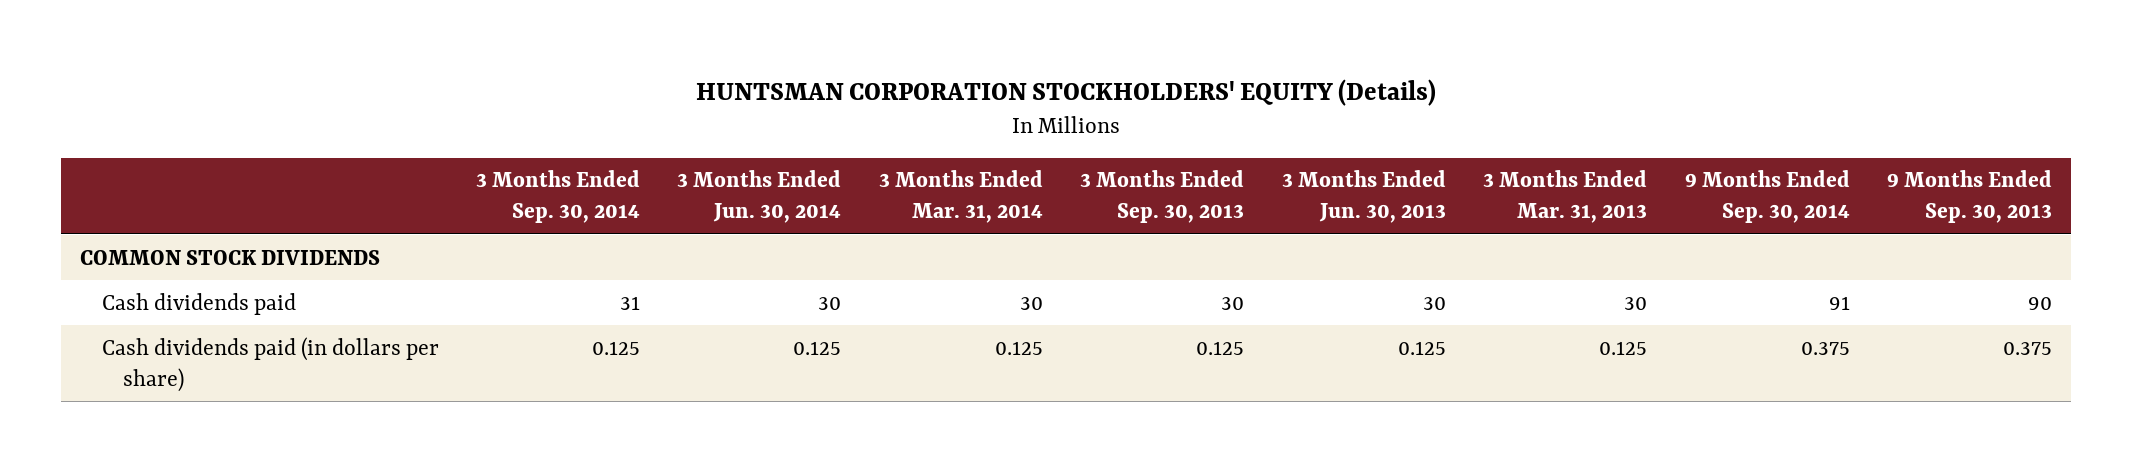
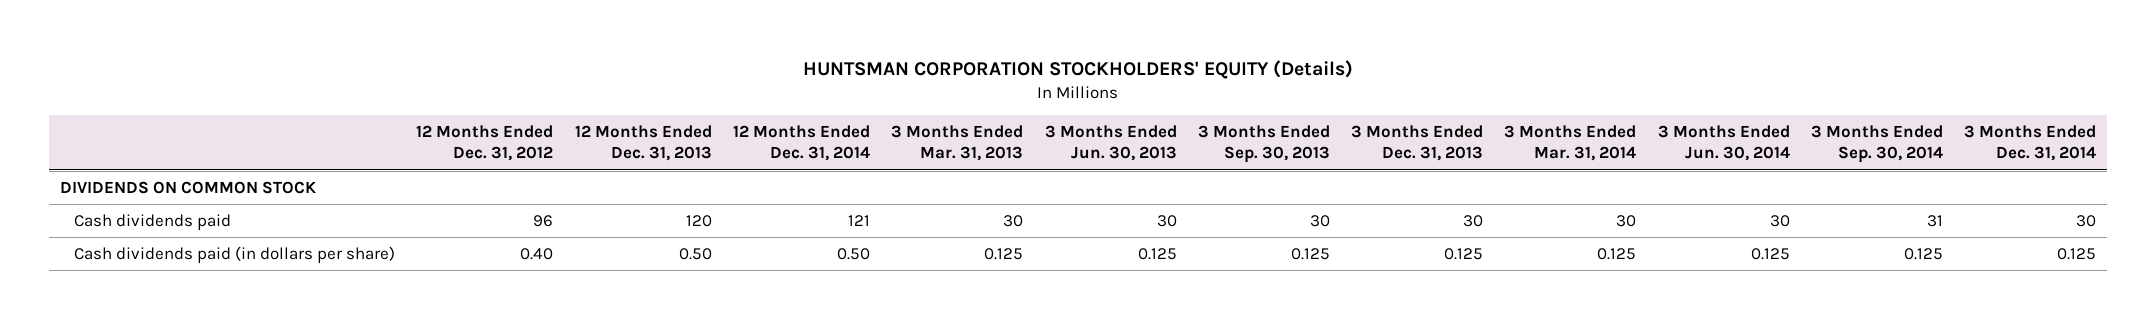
[1684,170,1850,224] 9 Months Ended Sep. 30, 2014 -> none
[1887,170,2053,224] 9 Months Ended Sep. 30, 2013 -> none
none -> [416,124,554,162] 12 Months Ended Dec. 31, 2012
none -> [574,124,712,162] 12 Months Ended Dec. 31, 2013
none -> [732,124,870,162] 12 Months Ended Dec. 31, 2014
none -> [1351,124,1484,162] 3 Months Ended Dec. 31, 2013
none -> [1964,124,2097,162] 3 Months Ended Dec. 31, 2014
[79,249,380,265] COMMON STOCK DIVIDENDS -> [59,180,316,194] DIVIDENDS ON COMMON STOCK

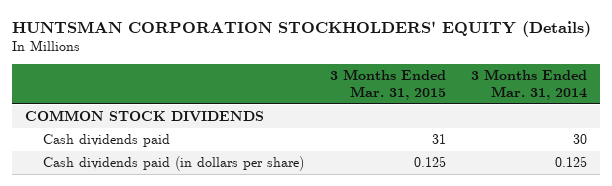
[416,124,554,162] 12 Months Ended Dec. 31, 2012 -> none
[574,124,712,162] 12 Months Ended Dec. 31, 2013 -> none
[732,124,870,162] 12 Months Ended Dec. 31, 2014 -> none
[891,124,1024,162] 3 Months Ended Mar. 31, 2013 -> none
[1044,124,1177,162] 3 Months Ended Jun. 30, 2013 -> none
[1197,124,1330,164] 3 Months Ended Sep. 30, 2013 -> none
[1351,124,1484,162] 3 Months Ended Dec. 31, 2013 -> none
[1657,124,1790,162] 3 Months Ended Jun. 30, 2014 -> none
[1810,124,1943,164] 3 Months Ended Sep. 30, 2014 -> none
[1964,124,2097,162] 3 Months Ended Dec. 31, 2014 -> none
none -> [329,69,446,100] 3 Months Ended Mar. 31, 2015
[59,180,316,194] DIVIDENDS ON COMMON STOCK -> [24,110,264,123] COMMON STOCK DIVIDENDS

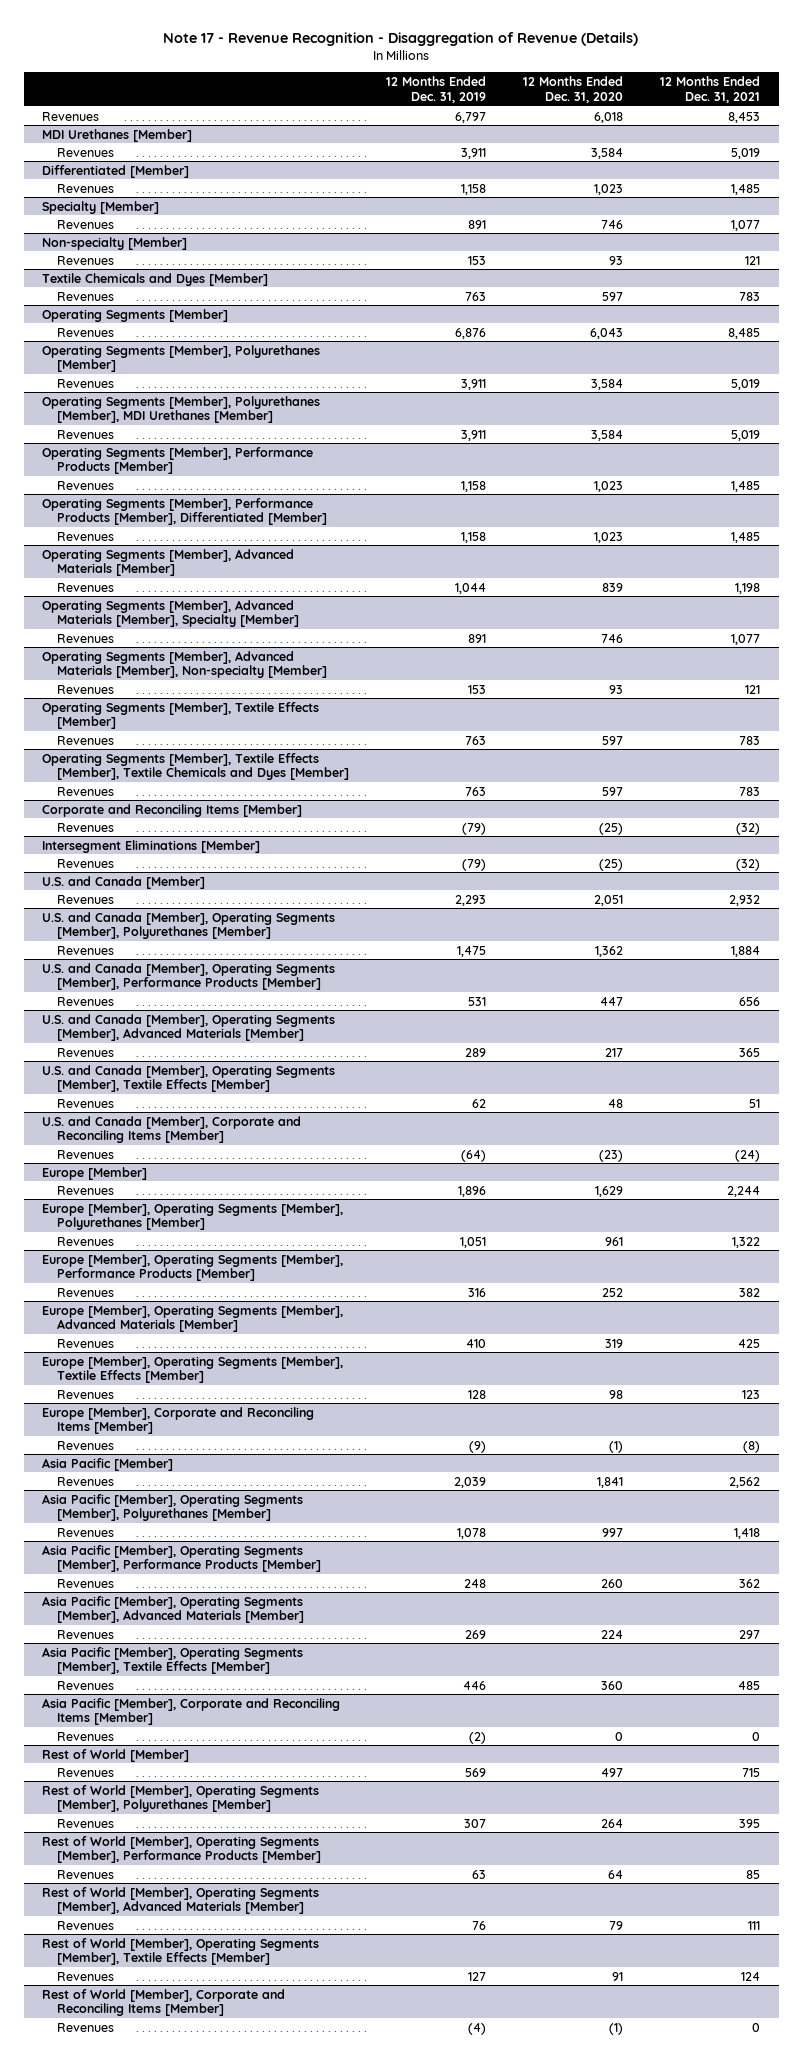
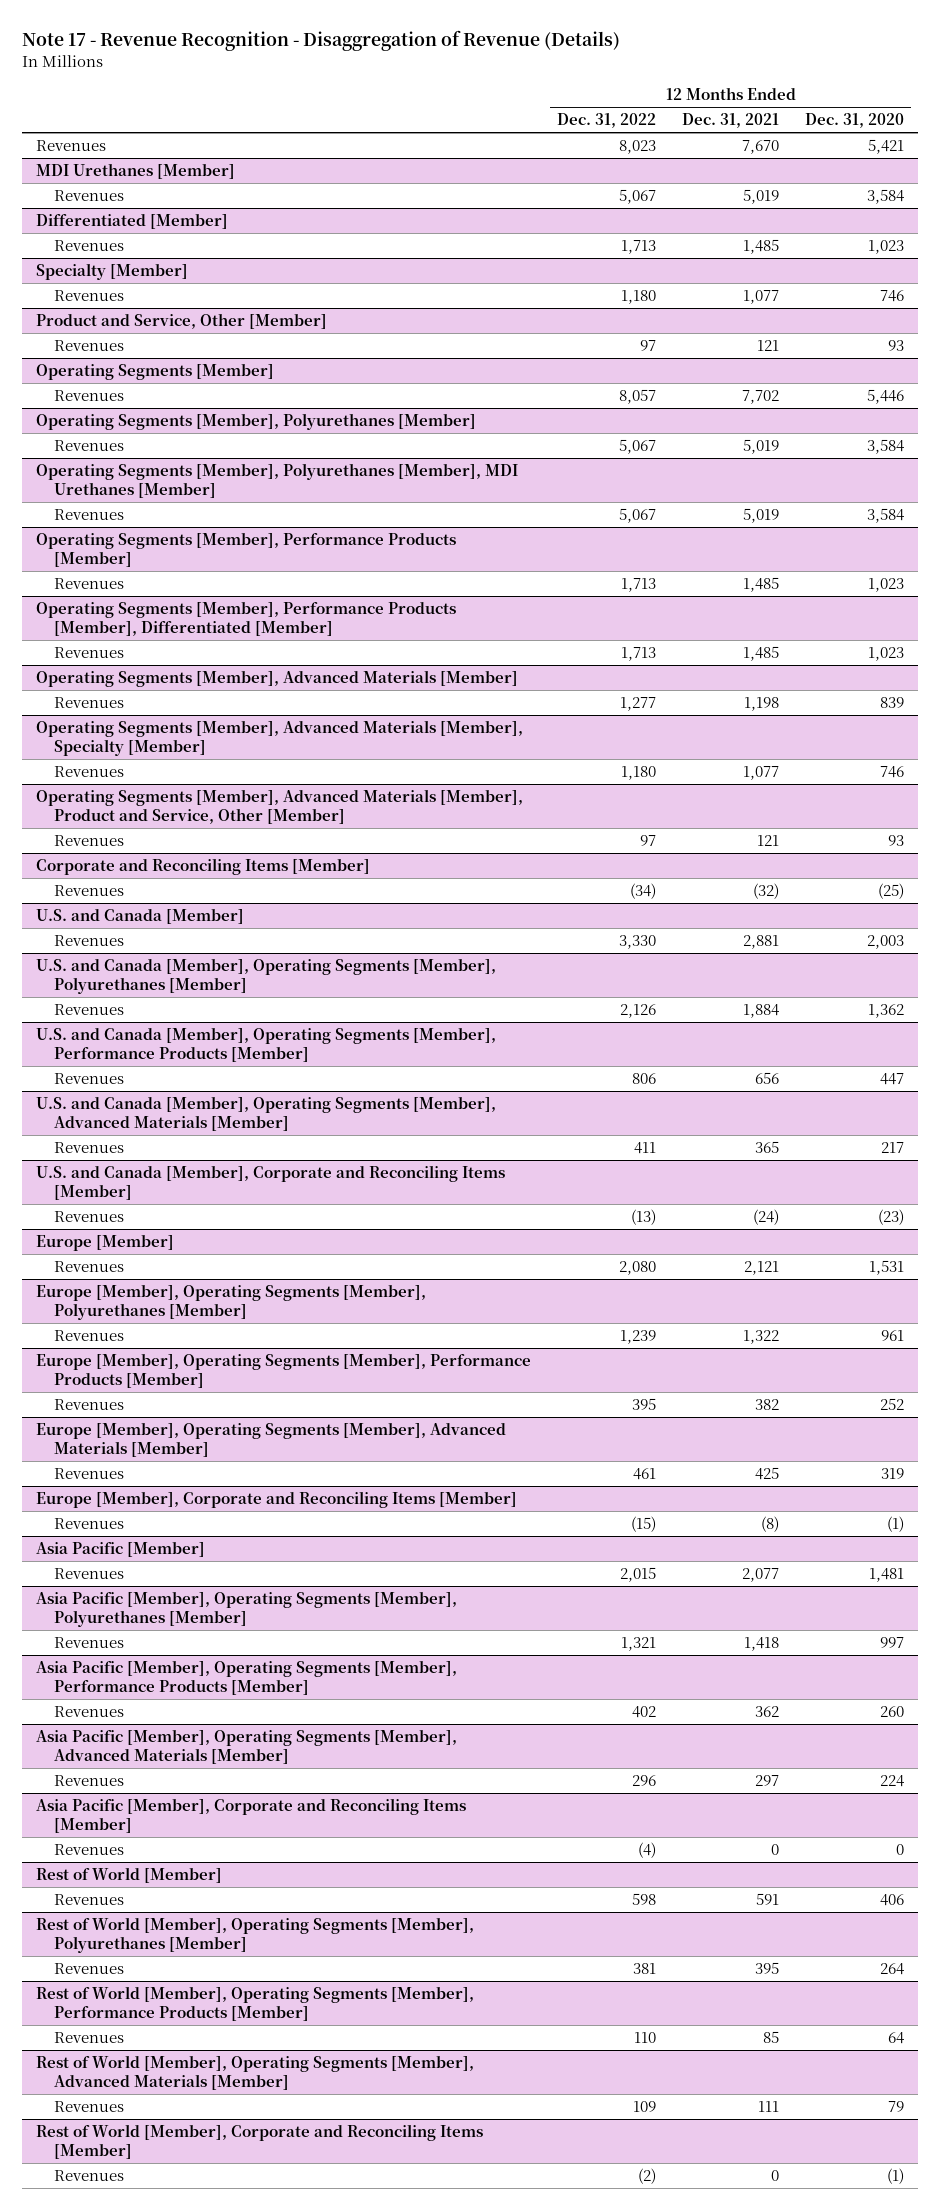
[385,76,486,103] 12 Months Ended Dec. 31, 2019 -> none
none -> [556,113,656,129] Dec. 31, 2022
[594,111,624,123] 6,018 -> [868,139,905,155] 5,421
[728,111,761,123] 8,453 -> [742,140,780,155] 7,670
[42,236,188,250] Non-specialty [Member] -> none
none -> [35,313,327,330] Product and Service, Other [Member]
[42,272,269,286] Textile Chemicals and Dyes [Member] -> none
[56,291,114,301] Revenues -> none
[590,327,624,339] 6,043 -> [867,389,905,405] 5,446
[728,327,761,339] 8,485 -> [742,390,780,405] 7,702
[42,650,327,679] Operating Segments [Member], Advanced Materials [Member], Non-specialty [Member] -> none
none -> [35,789,523,825] Operating Segments [Member], Advanced Materials [Member], Product and Service, Other [Member]
[42,701,320,730] Operating Segments [Member], Textile Effects [Member] -> none
[56,735,114,745] Revenues -> none
[42,752,349,781] Operating Segments [Member], Textile Effects [Member], Textile Chemicals and Dyes [Member] -> none
[56,786,114,796] Revenues -> none
[42,839,261,853] Intersegment Eliminations [Member] -> none
[56,858,114,868] Revenues -> none
[594,894,624,906] 2,051 -> [867,935,905,950] 2,003
[729,894,761,906] 2,932 -> [743,935,780,950] 2,881
[42,1064,336,1093] U.S. and Canada [Member], Operating Segments [Member], Textile Effects [Member] -> none
[56,1098,114,1108] Revenues -> none
[595,1185,624,1197] 1,629 -> [869,1260,905,1276] 1,531
[727,1185,761,1197] 2,244 -> [744,1261,780,1276] 2,121
[42,1355,344,1384] Europe [Member], Operating Segments [Member], Textile Effects [Member] -> none
[56,1389,114,1399] Revenues -> none
[597,1476,624,1488] 1,841 -> [869,1568,905,1583] 1,481
[729,1476,761,1488] 2,562 -> [742,1568,780,1583] 2,077
[42,1646,304,1675] Asia Pacific [Member], Operating Segments [Member], Textile Effects [Member] -> none
[56,1680,114,1690] Revenues -> none
[601,1767,624,1777] 497 -> [880,1894,905,1907] 406
[742,1767,761,1777] 715 -> [756,1893,780,1906] 591
[42,1937,320,1966] Rest of World [Member], Operating Segments [Member], Textile Effects [Member] -> none
[56,1971,114,1981] Revenues -> none

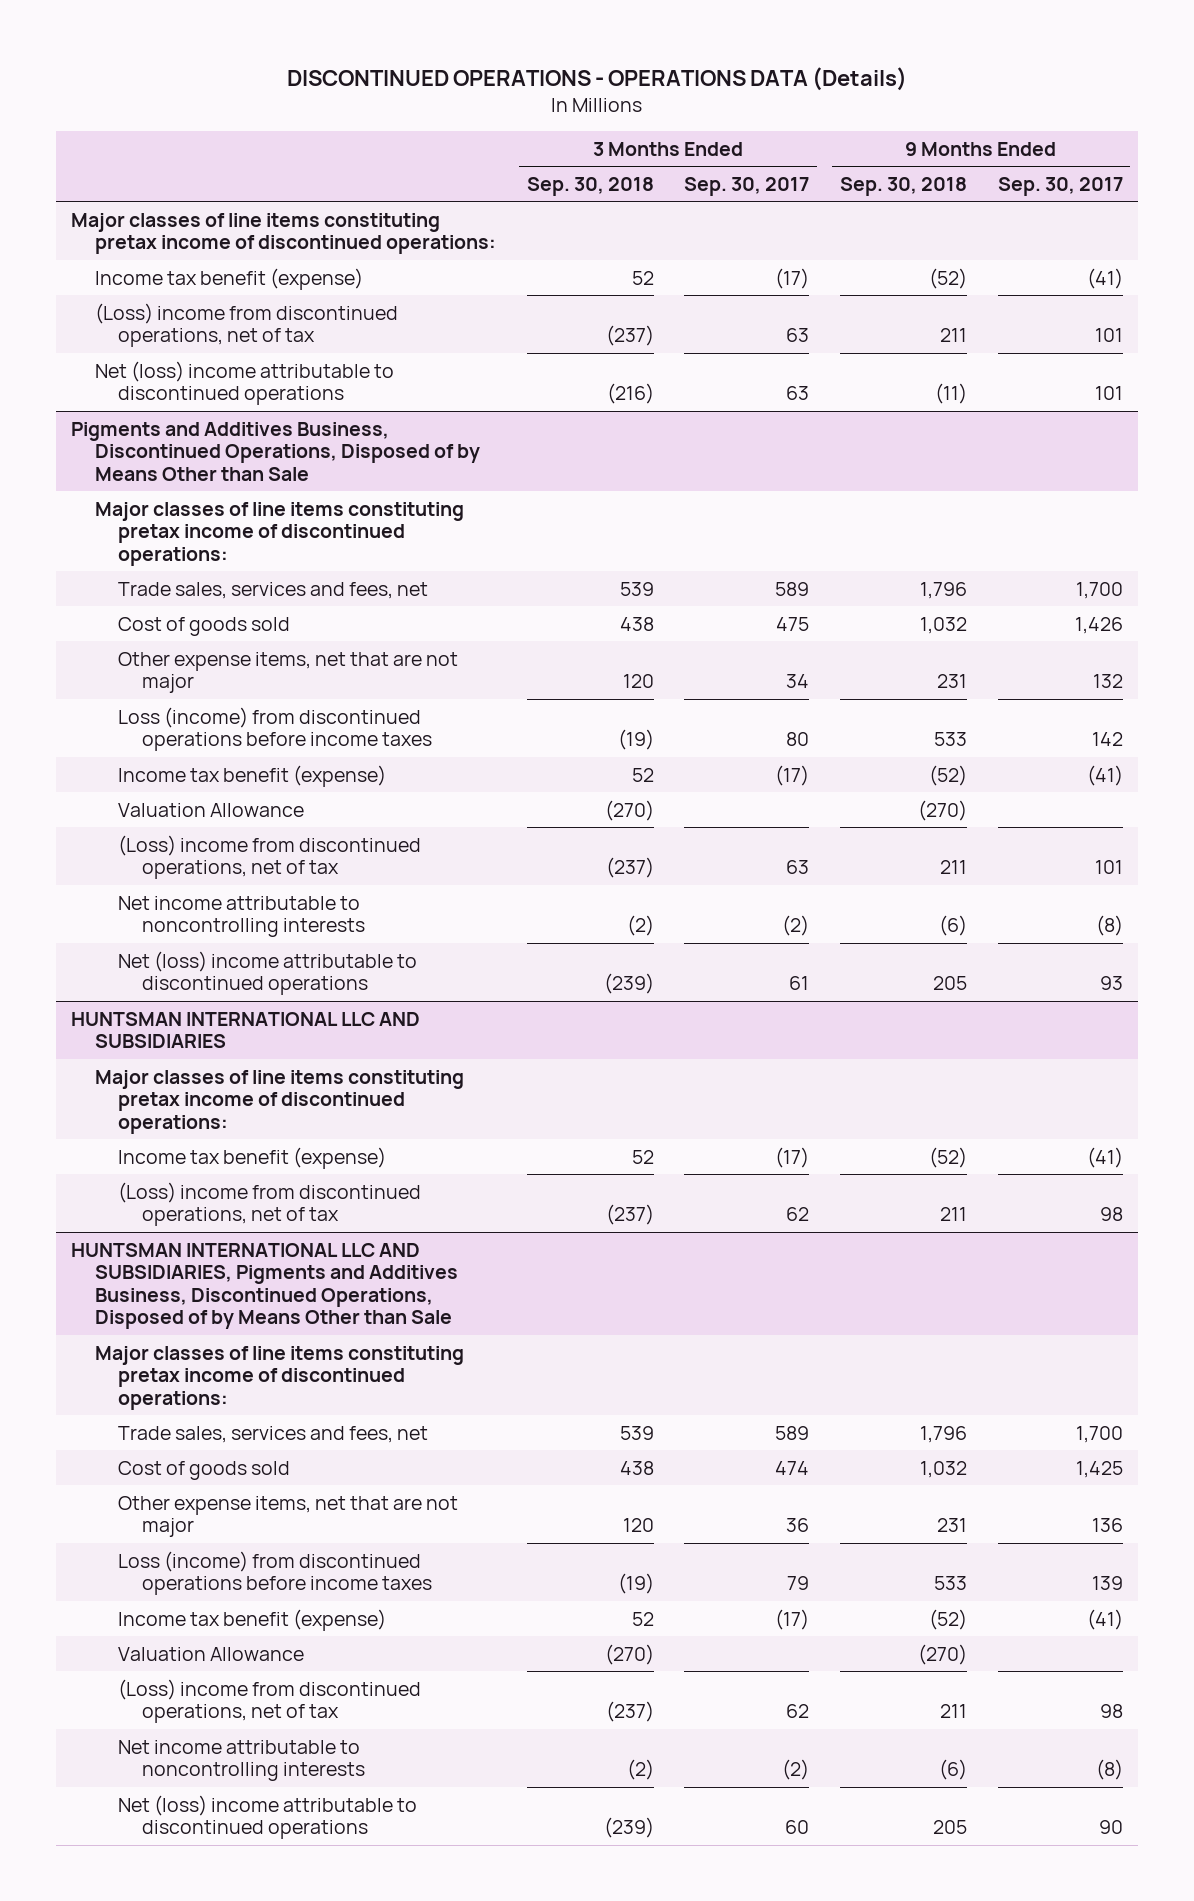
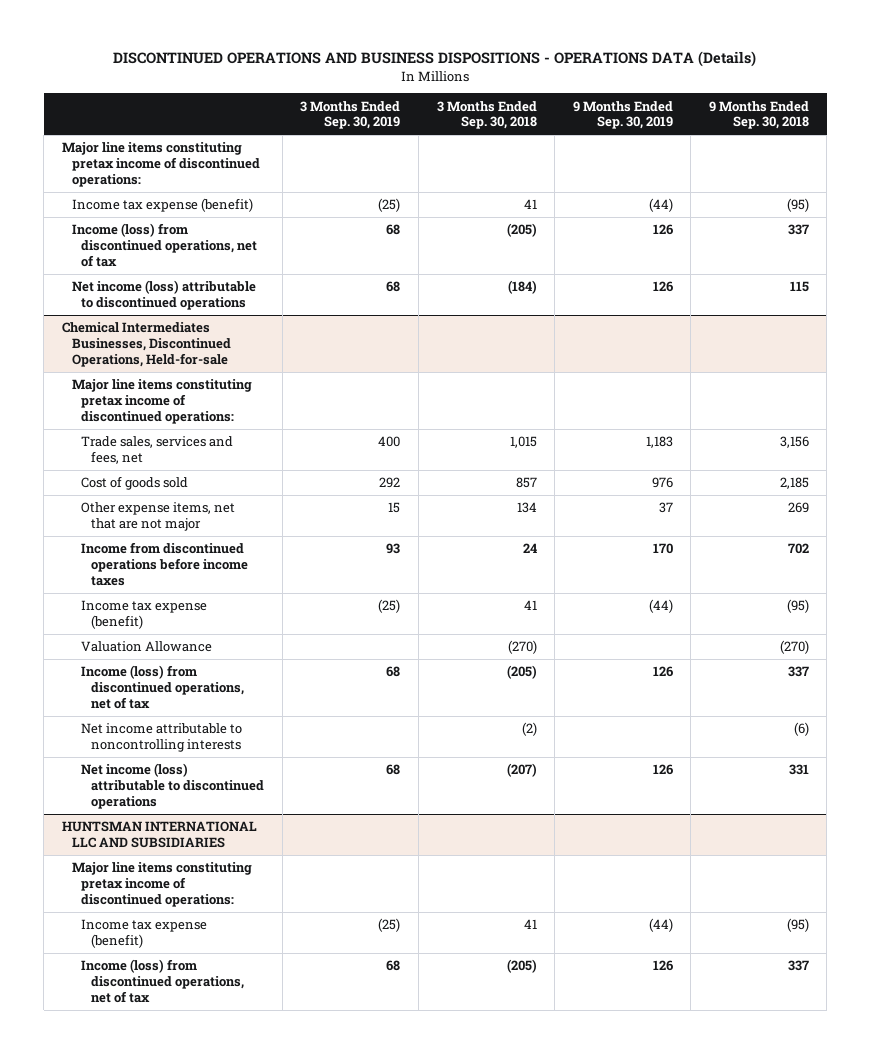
[286,66,907,91] DISCONTINUED OPERATIONS - OPERATIONS DATA (Details) -> [113,51,757,68] DISCONTINUED OPERATIONS AND BUSINESS DISPOSITIONS - OPERATIONS DATA (Details)
[684,176,810,196] Sep. 30, 2017 -> none
[997,176,1123,196] Sep. 30, 2017 -> none
none -> [300,100,401,130] 3 Months Ended Sep. 30, 2019
none -> [572,100,673,130] 9 Months Ended Sep. 30, 2019
[71,421,480,481] Pigments and Additives Business, Discontinued Operations, Disposed of by Means Other than Sale -> none
[71,212,496,255] Major classes of line items constituting pretax income of discontinued operations: -> [61,142,260,187] Major line items constituting pretax income of discontinued operations:
[94,267,363,290] Income tax benefit (expense) -> [71,198,253,213] Income tax expense (benefit)
[631,270,654,285] 52 -> [523,199,537,210] 41
[929,267,968,289] (52) -> [786,198,809,213] (95)
[94,302,398,348] (Loss) income from discontinued operations, net of tax -> [71,223,258,267] Income (loss) from discontinued operations, net of tax
[605,325,654,347] (237) -> [506,223,537,238] (205)
[940,328,968,343] 211 -> [787,224,809,236] 337
[94,360,394,406] Net (loss) income attributable to discontinued operations -> [71,280,256,310] Net income (loss) attributable to discontinued operations
[606,383,654,405] (216) -> [507,280,537,295] (184)
[935,383,968,405] (11) -> [789,281,809,293] 115
none -> [61,322,231,367] Chemical Intermediates Businesses, Discontinued Operations, Held-for-sale
[94,501,464,566] Major classes of line items constituting pretax income of discontinued operations: -> [71,379,252,424] Major line items constituting pretax income of discontinued operations:
[619,581,654,596] 539 -> [509,436,537,449] 1,015
[920,581,968,599] 1,796 -> [779,436,809,449] 3,156
[619,616,654,631] 438 -> [515,477,537,489] 857
[920,616,968,634] 1,032 -> [779,477,809,490] 2,185
[622,674,654,689] 120 -> [516,502,537,514] 134
[937,674,968,689] 231 -> [787,502,809,514] 269
[118,706,432,752] Loss (income) from discontinued operations before income taxes -> [81,542,249,586] Income from discontinued operations before income taxes
[617,729,654,751] (19) -> [522,543,537,554] 24
[934,732,968,747] 533 -> [787,543,809,555] 702
[118,764,387,787] Income tax benefit (expense) -> [81,600,208,629] Income tax expense (benefit)
[631,767,654,782] 52 -> [523,600,537,611] 41
[929,764,968,786] (52) -> [786,599,809,614] (95)
[118,834,422,880] (Loss) income from discontinued operations, net of tax -> [81,665,245,709] Income (loss) from discontinued operations, net of tax
[605,857,654,879] (237) -> [506,665,537,680] (205)
[940,860,968,875] 211 -> [787,666,809,678] 337
[118,950,418,996] Net (loss) income attributable to discontinued operations -> [81,763,265,809] Net income (loss) attributable to discontinued operations
[603,973,654,995] (239) -> [506,763,537,778] (207)
[933,976,968,991] 205 -> [788,764,809,776] 331
[71,1242,458,1330] HUNTSMAN INTERNATIONAL LLC AND SUBSIDIARIES, Pigments and Additives Business, Discontinued Operations, Disposed of by Means Other than Sale -> none
[94,1345,464,1410] Major classes of line items constituting pretax income of discontinued operations: -> none
[118,1425,429,1443] Trade sales, services and fees, net -> none
[118,1460,291,1480] Cost of goods sold -> none
[118,1495,459,1538] Other expense items, net that are not major -> none
[118,1550,432,1596] Loss (income) from discontinued operations before income taxes -> none
[118,1608,387,1631] Income tax benefit (expense) -> none
[118,1646,305,1661] Valuation Allowance -> none
[118,1678,422,1724] (Loss) income from discontinued operations, net of tax -> none
[118,1739,365,1782] Net income attributable to noncontrolling interests -> none
[118,1794,418,1840] Net (loss) income attributable to discontinued operations -> none
[94,1069,464,1134] Major classes of line items constituting pretax income of discontinued operations: -> [71,862,252,907] Major line items constituting pretax income of discontinued operations:
[118,1146,387,1169] Income tax benefit (expense) -> [81,919,208,948] Income tax expense (benefit)
[631,1149,654,1164] 52 -> [523,919,537,930] 41
[929,1146,968,1168] (52) -> [786,918,809,933] (95)
[118,1181,422,1227] (Loss) income from discontinued operations, net of tax -> [81,959,245,1003] Income (loss) from discontinued operations, net of tax
[605,1204,654,1226] (237) -> [506,959,537,974] (205)
[940,1207,968,1222] 211 -> [787,960,809,972] 337

